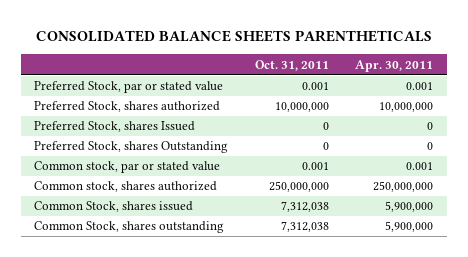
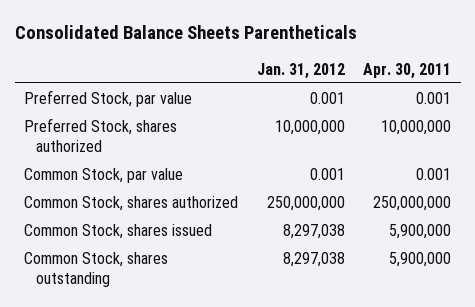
[35,30,432,43] CONSOLIDATED BALANCE SHEETS PARENTHETICALS -> [14,25,357,40] Consolidated Balance Sheets Parentheticals
[254,59,329,71] Oct. 31, 2011 -> none
none -> [256,62,345,79] Jan. 31, 2012
[34,81,224,94] Preferred Stock, par or stated value -> [23,89,192,107] Preferred Stock, par value
[34,121,196,133] Preferred Stock, shares Issued -> none
[34,141,229,154] Preferred Stock, shares Outstanding -> none
[34,161,221,174] Common stock, par or stated value -> [23,167,183,183] Common Stock, par value
[34,181,218,193] Common stock, shares authorized -> [23,195,238,211] Common Stock, shares authorized

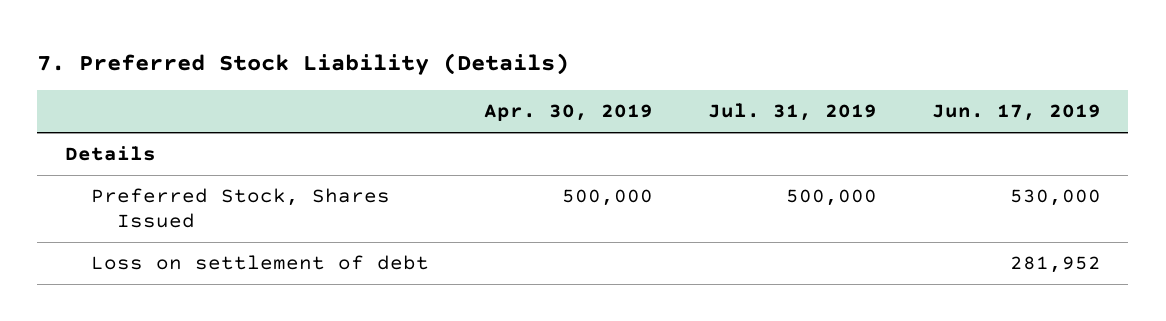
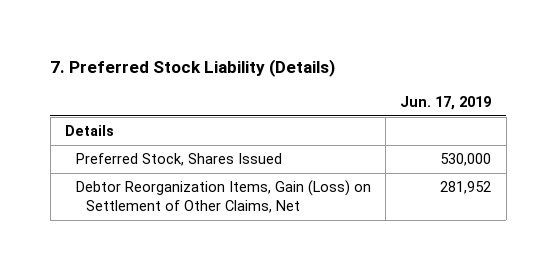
[483,104,653,122] Apr. 30, 2019 -> none
[707,103,877,122] Jul. 31, 2019 -> none
[90,255,429,271] Loss on settlement of debt -> [75,180,371,213] Debtor Reorganization Items, Gain (Loss) on Settlement of Other Claims, Net

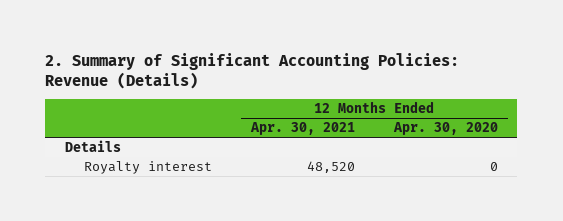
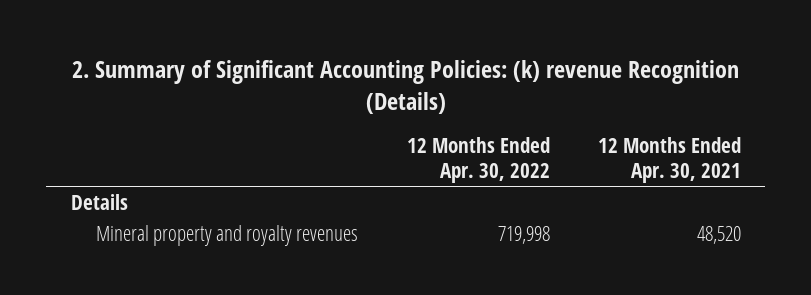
[45,52,460,90] 2. Summary of Significant Accounting Policies: Revenue (Details) -> [71,60,739,115] 2. Summary of Significant Accounting Policies: (k) revenue Recognition (Details)
[392,122,498,136] Apr. 30, 2020 -> none
none -> [406,137,550,184] 12 Months Ended Apr. 30, 2022
[84,161,213,175] Royalty interest -> [96,224,359,246] Mineral property and royalty revenues

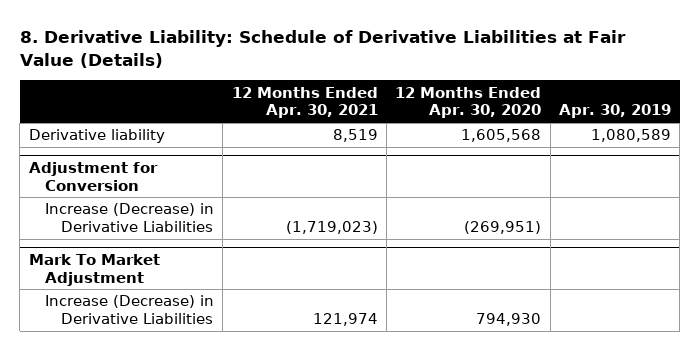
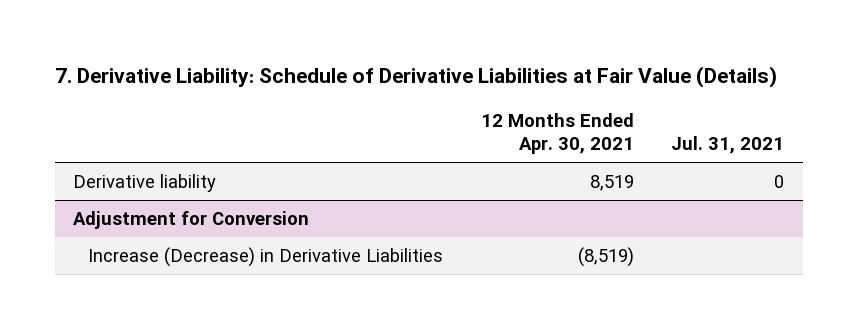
[19,29,626,68] 8. Derivative Liability: Schedule of Derivative Liabilities at Fair Value (Details) -> [54,66,777,89] 7. Derivative Liability: Schedule of Derivative Liabilities at Fair Value (Details)
[395,86,542,119] 12 Months Ended Apr. 30, 2020 -> none
[558,104,671,119] Apr. 30, 2019 -> none
none -> [671,136,785,155] Jul. 31, 2021
[28,254,160,286] Mark To Market Adjustment -> none
[44,295,214,324] Increase (Decrease) in Derivative Liabilities -> none
[285,220,378,234] (1,719,023) -> [577,247,634,268] (8,519)

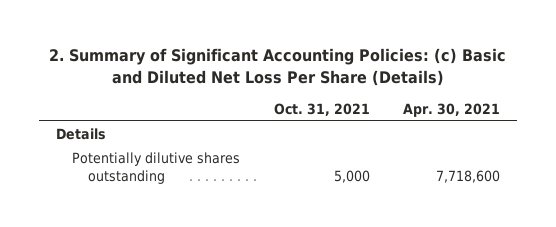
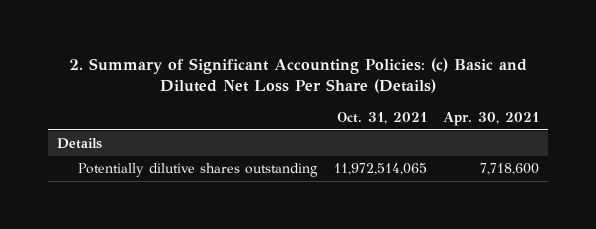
[333,169,370,183] 5,000 -> [333,163,427,176] 11,972,514,065

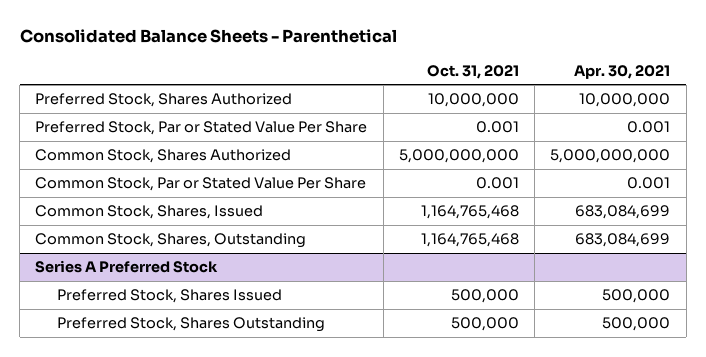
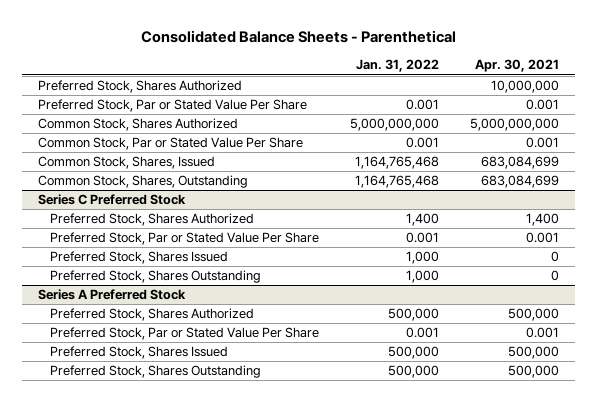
[426,64,519,79] Oct. 31, 2021 -> none
none -> [355,59,439,73] Jan. 31, 2022
none -> [37,194,186,206] Series C Preferred Stock
none -> [49,213,254,227] Preferred Stock, Shares Authorized
none -> [49,232,319,246] Preferred Stock, Par or Stated Value Per Share
none -> [49,251,228,265] Preferred Stock, Shares Issued
none -> [49,270,261,284] Preferred Stock, Shares Outstanding
none -> [49,308,254,322] Preferred Stock, Shares Authorized
none -> [49,327,319,341] Preferred Stock, Par or Stated Value Per Share

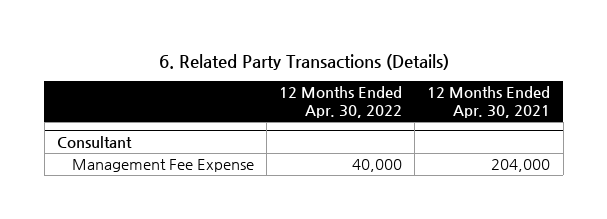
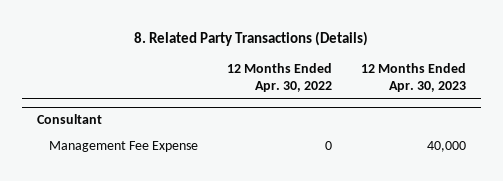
[158,53,449,70] 6. Related Party Transactions (Details) -> [134,30,369,46] 8. Related Party Transactions (Details)
[427,86,551,119] 12 Months Ended Apr. 30, 2021 -> none
none -> [361,62,467,92] 12 Months Ended Apr. 30, 2023
[352,159,403,173] 40,000 -> [324,141,332,151] 0

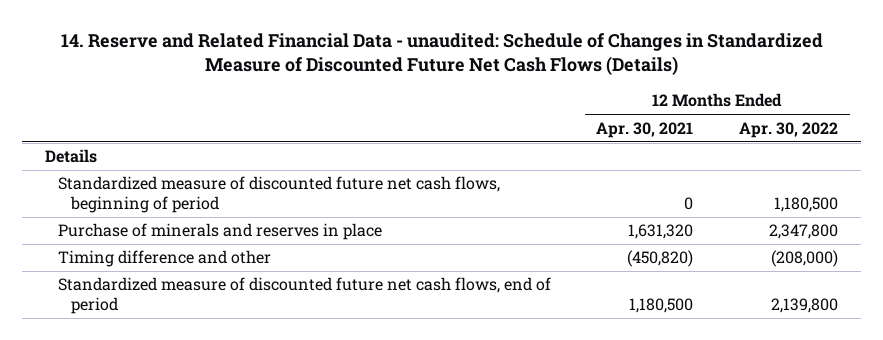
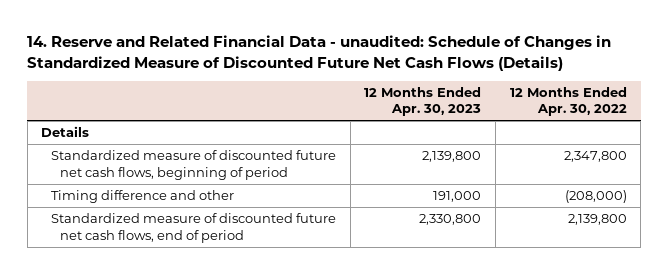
[596,121,694,138] Apr. 30, 2021 -> none
none -> [364,86,482,117] 12 Months Ended Apr. 30, 2023
[57,223,382,241] Purchase of minerals and reserves in place -> none
[774,196,839,212] 1,180,500 -> [563,151,627,163] 2,347,800

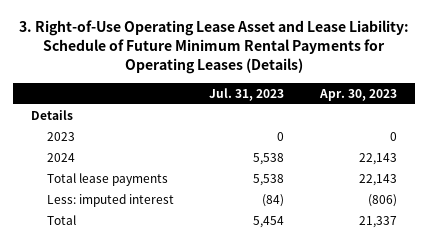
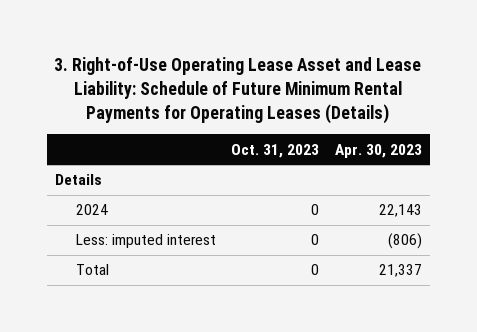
[209,87,285,101] Jul. 31, 2023 -> none
none -> [231,143,320,158] Oct. 31, 2023
[46,132,75,142] 2023 -> none
[46,173,168,187] Total lease payments -> none

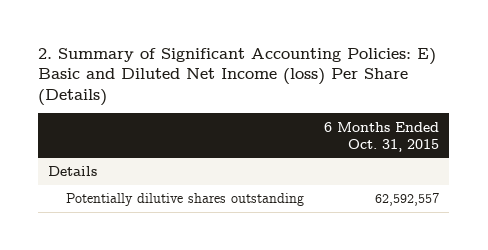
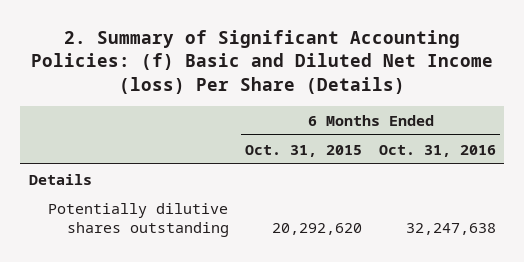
[38,47,437,107] 2. Summary of Significant Accounting Policies: E) Basic and Diluted Net Income (loss) Per Share (Details) -> [31,29,494,94] 2. Summary of Significant Accounting Policies: (f) Basic and Diluted Net Income (loss) Per Share (Details)
none -> [378,144,496,157] Oct. 31, 2016
[375,193,440,207] 62,592,557 -> [272,223,363,236] 20,292,620

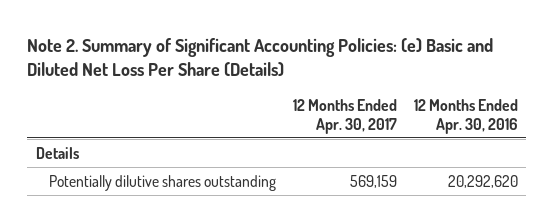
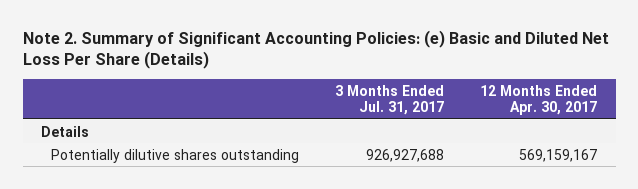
[413,99,518,134] 12 Months Ended Apr. 30, 2016 -> none
none -> [335,84,445,116] 3 Months Ended Jul. 31, 2017
[349,174,397,188] 569,159 -> [519,148,598,162] 569,159,167

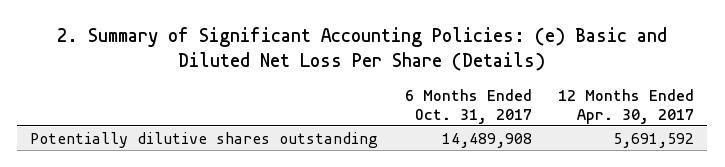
[22,29,609,70] Note 2. Summary of Significant Accounting Policies: (e) Basic and Diluted Net Loss Per Share (Details) -> [57,27,668,72] 2. Summary of Significant Accounting Policies: (e) Basic and Diluted Net Loss Per Share (Details)
[335,84,445,116] 3 Months Ended Jul. 31, 2017 -> none
none -> [404,88,532,124] 6 Months Ended Oct. 31, 2017
[40,125,89,137] Details -> none
[519,148,598,162] 569,159,167 -> [613,133,695,149] 5,691,592

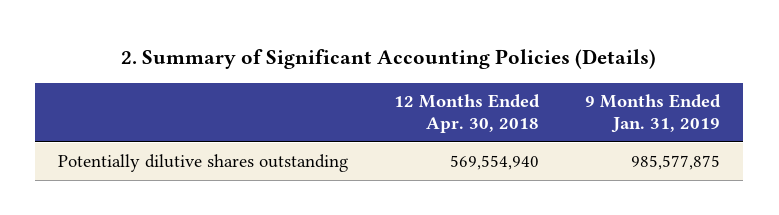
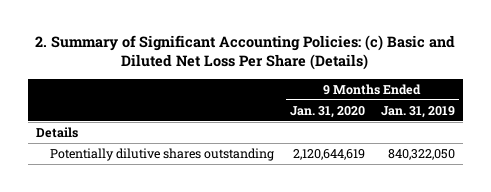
[121,49,657,70] 2. Summary of Significant Accounting Policies (Details) -> [35,34,456,71] 2. Summary of Significant Accounting Policies: (c) Basic and Diluted Net Loss Per Share (Details)
[394,94,541,134] 12 Months Ended Apr. 30, 2018 -> none
none -> [289,105,365,118] Jan. 31, 2020
none -> [35,127,78,139] Details
[631,155,721,171] 985,577,875 -> [387,149,455,161] 840,322,050

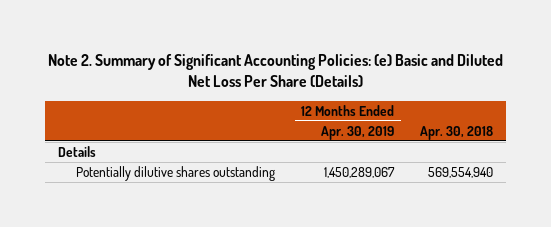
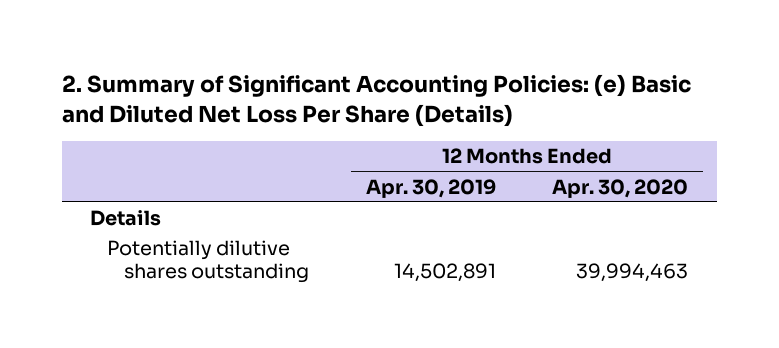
[47,54,503,88] Note 2. Summary of Significant Accounting Policies: (e) Basic and Diluted Net Loss Per Share (Details) -> [62,74,692,127] 2. Summary of Significant Accounting Policies: (e) Basic and Diluted Net Loss Per Share (Details)
[420,125,494,140] Apr. 30, 2018 -> none
none -> [552,178,689,198] Apr. 30, 2020
[324,166,396,178] 1,450,289,067 -> [393,262,496,282] 14,502,891

